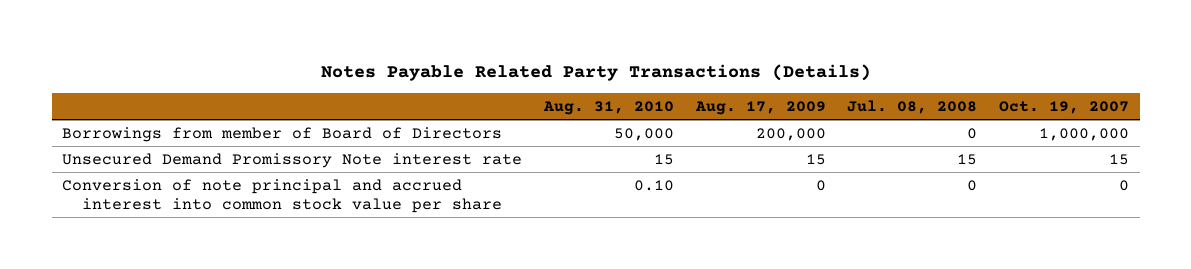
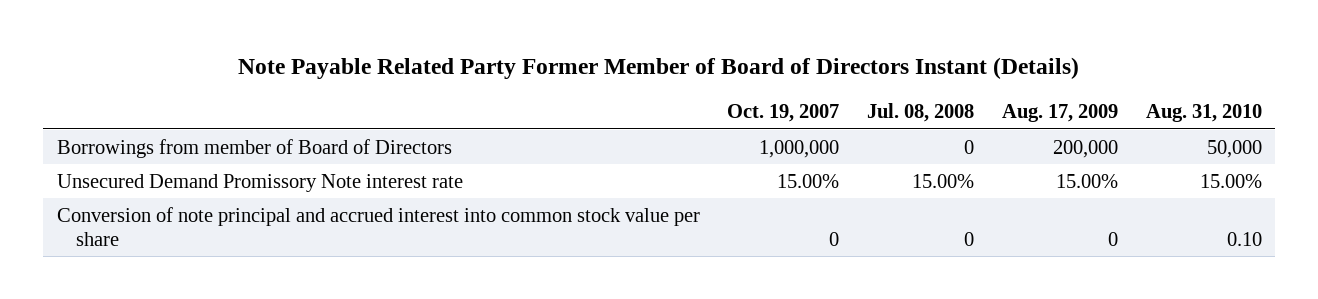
[320,63,871,81] Notes Payable Related Party Transactions (Details) -> [238,57,1080,80] Note Payable Related Party Former Member of Board of Directors Instant (Details)
[654,153,675,165] 15 -> [1199,173,1262,188] 15.00%
[805,153,826,165] 15 -> [1055,173,1118,188] 15.00%
[957,153,978,165] 15 -> [912,173,975,188] 15.00%
[1108,153,1129,165] 15 -> [777,173,840,188] 15.00%

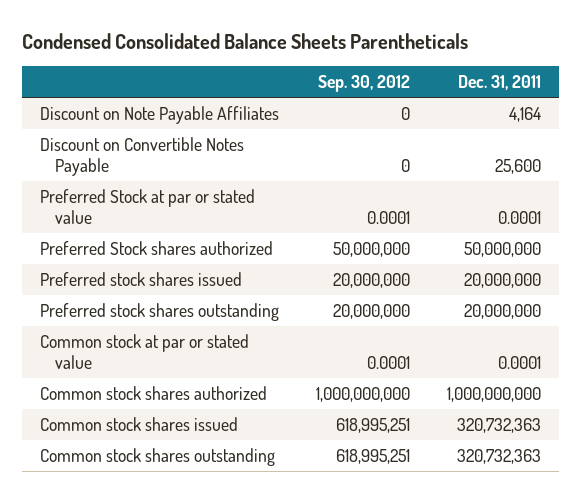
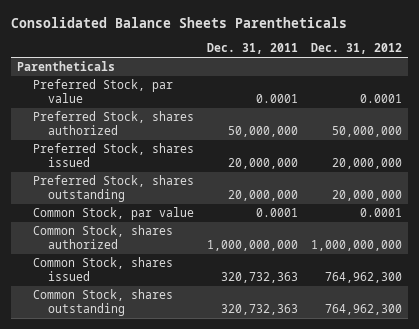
[21,32,468,49] Condensed Consolidated Balance Sheets Parentheticals -> [10,17,347,29] Consolidated Balance Sheets Parentheticals
[317,75,410,93] Sep. 30, 2012 -> none
none -> [310,43,402,55] Dec. 31, 2012
[40,105,280,124] Discount on Note Payable Affiliates -> none
[40,136,245,177] Discount on Convertible Notes Payable -> none
none -> [17,60,116,71] Parentheticals
[40,188,256,225] Preferred Stock at par or stated value -> [32,78,173,103] Preferred Stock, par value
[40,240,274,255] Preferred Stock shares authorized -> [32,110,194,135] Preferred Stock, shares authorized
[40,271,243,286] Preferred stock shares issued -> [32,142,194,167] Preferred Stock, shares issued
[40,302,280,321] Preferred stock shares outstanding -> [32,174,194,202] Preferred Stock, shares outstanding
[40,333,250,370] Common stock at par or stated value -> [32,206,194,220] Common Stock, par value
[40,385,268,400] Common stock shares authorized -> [32,224,173,249] Common Stock, shares authorized
[40,416,239,431] Common stock shares issued -> [32,256,173,281] Common Stock, shares issued
[40,447,276,466] Common stock shares outstanding -> [32,288,173,316] Common Stock, shares outstanding

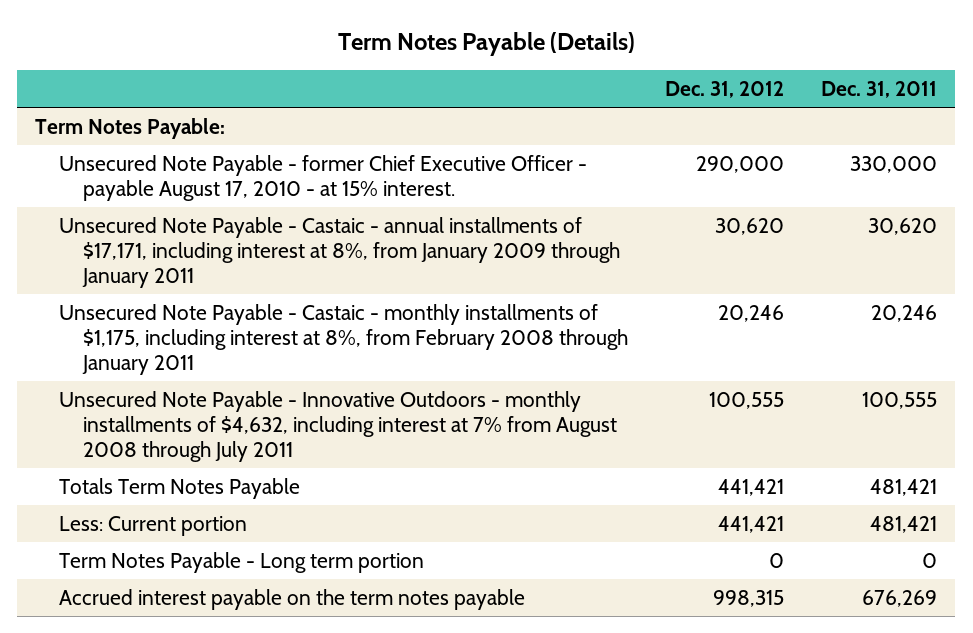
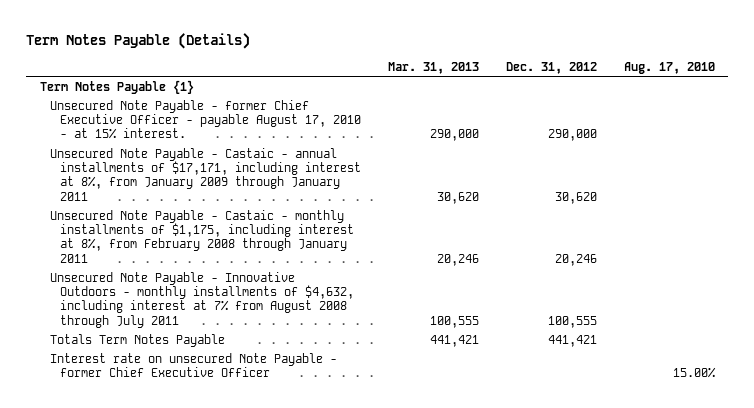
[821,81,938,99] Dec. 31, 2011 -> none
none -> [388,62,480,75] Mar. 31, 2013
none -> [623,62,715,75] Aug. 17, 2010
[35,117,226,139] Term Notes Payable: -> [39,79,194,94] Term Notes Payable {1}
[59,515,248,536] Less: Current portion -> none
[59,551,425,573] Term Notes Payable - Long term portion -> none
[59,588,526,610] Accrued interest payable on the term notes payable -> none
none -> [49,352,337,378] Interest rate on unsecured Note Payable - former Chief Executive Officer

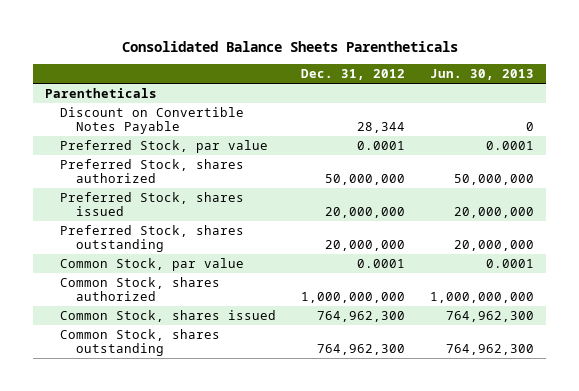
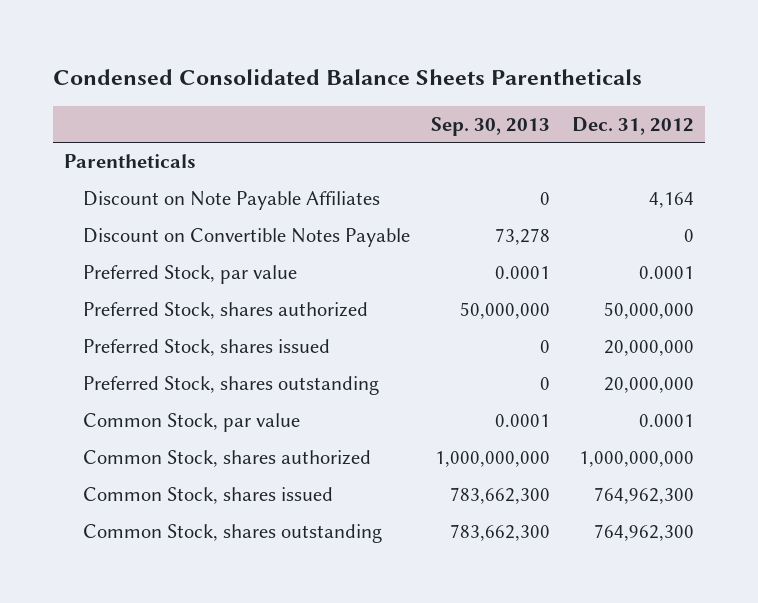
[121,40,458,52] Consolidated Balance Sheets Parentheticals -> [53,69,643,86] Condensed Consolidated Balance Sheets Parentheticals
[430,69,535,81] Jun. 30, 2013 -> none
none -> [431,116,551,136] Sep. 30, 2013
none -> [82,191,380,211] Discount on Note Payable Affiliates
[357,122,406,134] 28,344 -> [684,229,695,243] 0

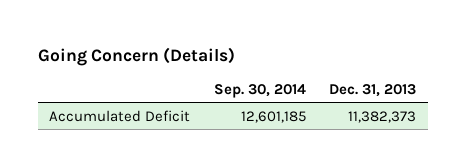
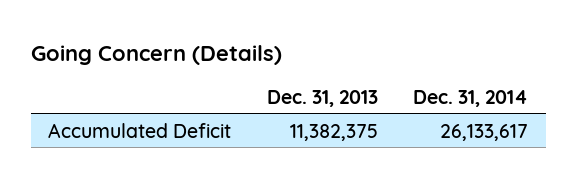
[213,84,306,99] Sep. 30, 2014 -> none
none -> [413,89,529,107] Dec. 31, 2014
[348,110,417,123] 11,382,373 -> [289,123,378,141] 11,382,375

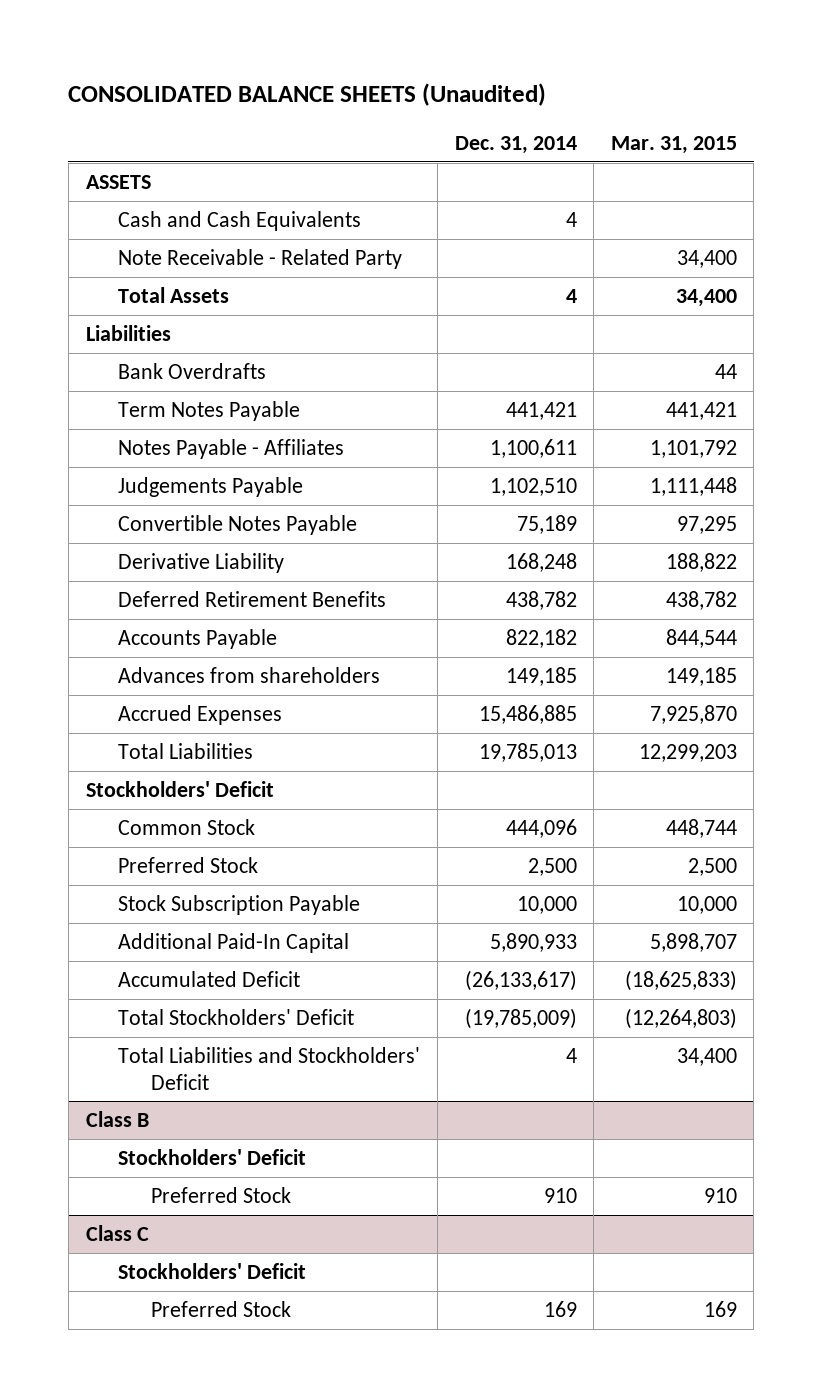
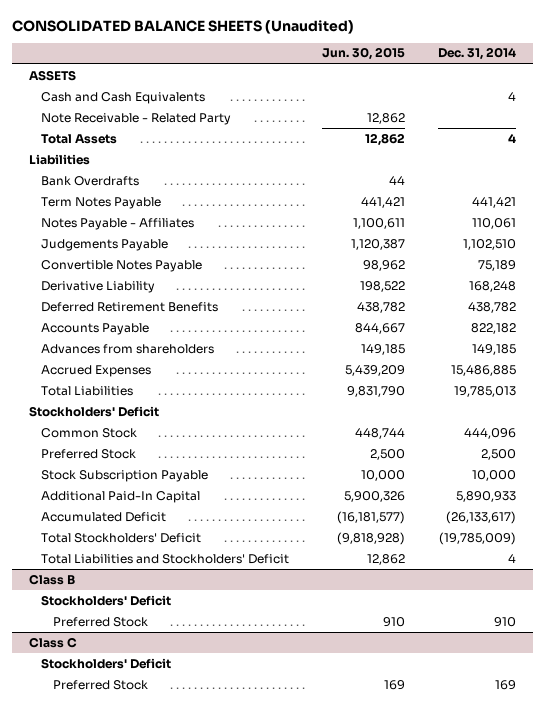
[610,135,737,154] Mar. 31, 2015 -> none
none -> [322,47,406,61] Jun. 30, 2015
[489,438,577,458] 1,100,611 -> [472,217,517,229] 110,061

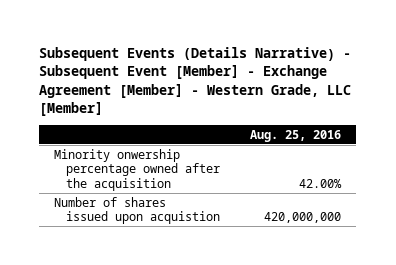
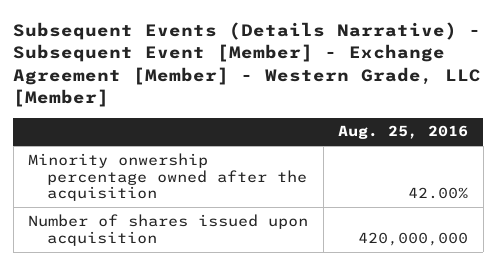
[54,196,221,225] Number of shares issued upon acquistion -> [28,213,309,246] Number of shares issued upon acquisition

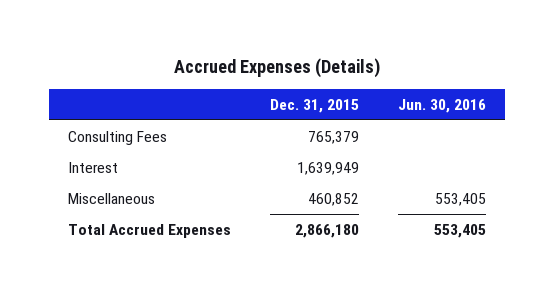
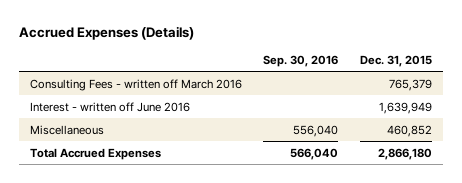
[397,98,486,113] Jun. 30, 2016 -> none
none -> [263,54,339,67] Sep. 30, 2016
[68,131,168,146] Consulting Fees -> [29,78,242,91] Consulting Fees - written off March 2016
[68,162,119,174] Interest -> [29,101,190,112] Interest - written off June 2016

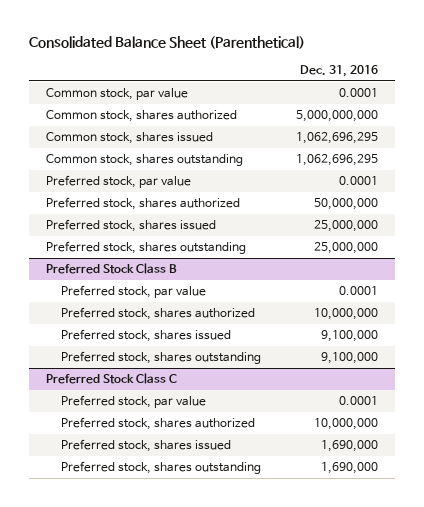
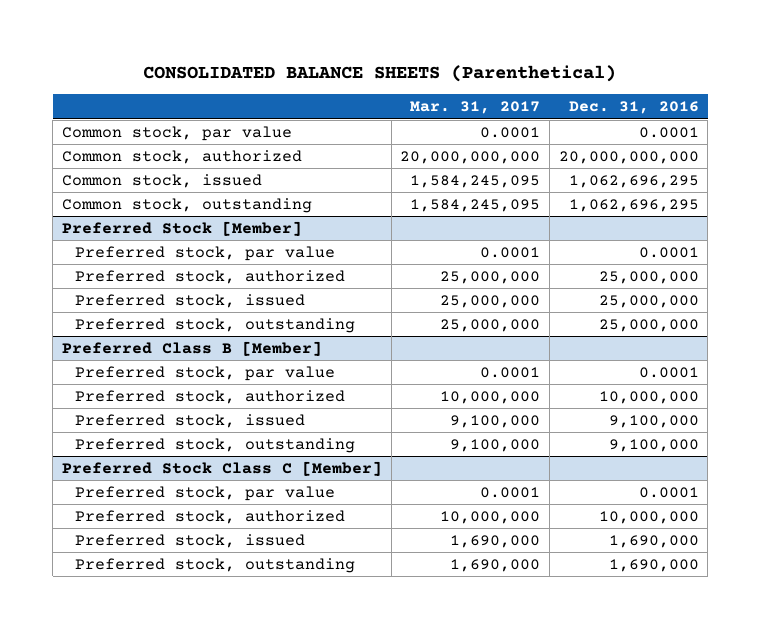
[28,36,305,50] Consolidated Balance Sheet (Parenthetical) -> [143,65,617,83] CONSOLIDATED BALANCE SHEETS (Parenthetical)
none -> [410,101,541,115] Mar. 31, 2017
[46,110,238,123] Common stock, shares authorized -> [61,149,302,164] Common stock, authorized
[295,110,378,123] 5,000,000,000 -> [558,150,699,164] 20,000,000,000
[46,132,214,145] Common stock, shares issued -> [61,173,262,188] Common stock, issued
[46,154,244,167] Common stock, shares outstanding -> [61,197,312,213] Common stock, outstanding
none -> [61,220,302,236] Preferred Stock [Member]
[46,197,241,211] Preferred stock, shares authorized -> [74,269,345,284] Preferred stock, authorized
[313,198,378,211] 50,000,000 -> [598,270,699,284] 25,000,000
[46,219,217,233] Preferred stock, shares issued -> [74,293,305,308] Preferred stock, issued
[46,241,247,255] Preferred stock, shares outstanding -> [74,317,355,333] Preferred stock, outstanding
[46,263,178,275] Preferred Stock Class B -> [61,340,322,356] Preferred Class B [Member]
[61,307,256,321] Preferred stock, shares authorized -> [74,389,345,404] Preferred stock, authorized
[61,329,232,343] Preferred stock, shares issued -> [74,413,305,428] Preferred stock, issued
[61,351,262,365] Preferred stock, shares outstanding -> [74,437,355,453] Preferred stock, outstanding
[46,373,178,385] Preferred Stock Class C -> [61,460,382,476] Preferred Stock Class C [Member]
[61,417,256,431] Preferred stock, shares authorized -> [74,509,345,524] Preferred stock, authorized
[61,439,232,453] Preferred stock, shares issued -> [74,533,305,548] Preferred stock, issued
[61,461,262,475] Preferred stock, shares outstanding -> [74,557,355,573] Preferred stock, outstanding

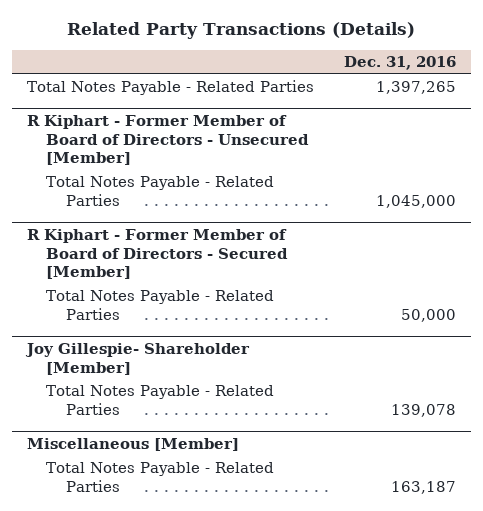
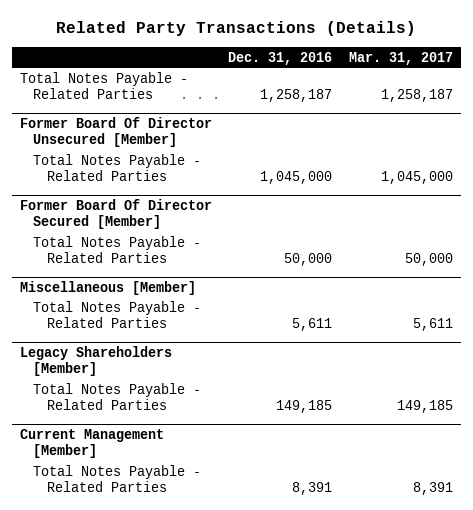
none -> [348,51,453,65] Mar. 31, 2017
[375,81,456,95] 1,397,265 -> [260,89,333,103] 1,258,187
[27,114,310,166] R Kiphart - Former Member of Board of Directors - Unsecured [Member] -> [20,116,213,148] Former Board Of Director Unsecured [Member]
[27,228,289,280] R Kiphart - Former Member of Board of Directors - Secured [Member] -> [20,198,213,230] Former Board Of Director Secured [Member]
[25,342,251,375] Joy Gillespie- Shareholder [Member] -> none
[46,385,275,416] Total Notes Payable - Related Parties -> none
[390,481,456,495] 163,187 -> [292,318,333,332] 5,611
none -> [20,345,173,377] Legacy Shareholders [Member]
none -> [33,382,202,411] Total Notes Payable - Related Parties
none -> [20,428,165,459] Current Management [Member]
none -> [33,464,202,493] Total Notes Payable - Related Parties

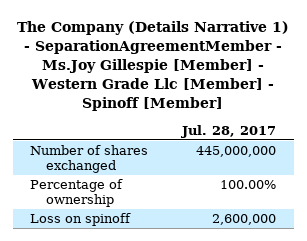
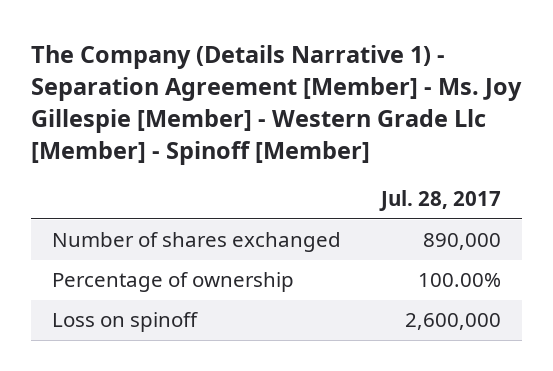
[17,21,290,112] The Company (Details Narrative 1) - SeparationAgreementMember - Ms.Joy Gillespie [Member] - Western Grade Llc [Member] - Spinoff [Member] -> [31,44,523,165] The Company (Details Narrative 1) - Separation Agreement [Member] - Ms. Joy Gillespie [Member] - Western Grade Llc [Member] - Spinoff [Member]
[196,145,277,157] 445,000,000 -> [423,233,502,251] 890,000

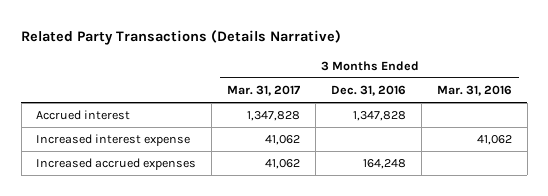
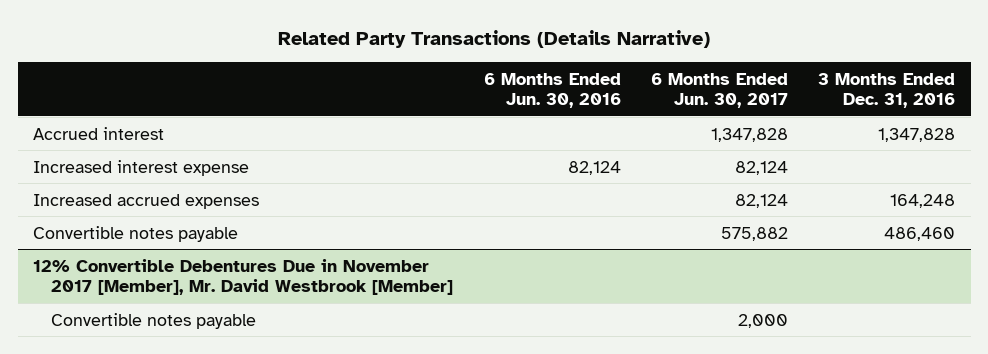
[227,85,301,97] Mar. 31, 2017 -> none
[436,85,512,97] Mar. 31, 2016 -> none
none -> [483,72,621,109] 6 Months Ended Jun. 30, 2016
none -> [650,72,788,109] 6 Months Ended Jun. 30, 2017
none -> [32,225,238,242] Convertible notes payable
none -> [32,258,454,295] 12% Convertible Debentures Due in November 2017 [Member], Mr. David Westbrook [Member]
none -> [51,312,257,329] Convertible notes payable

